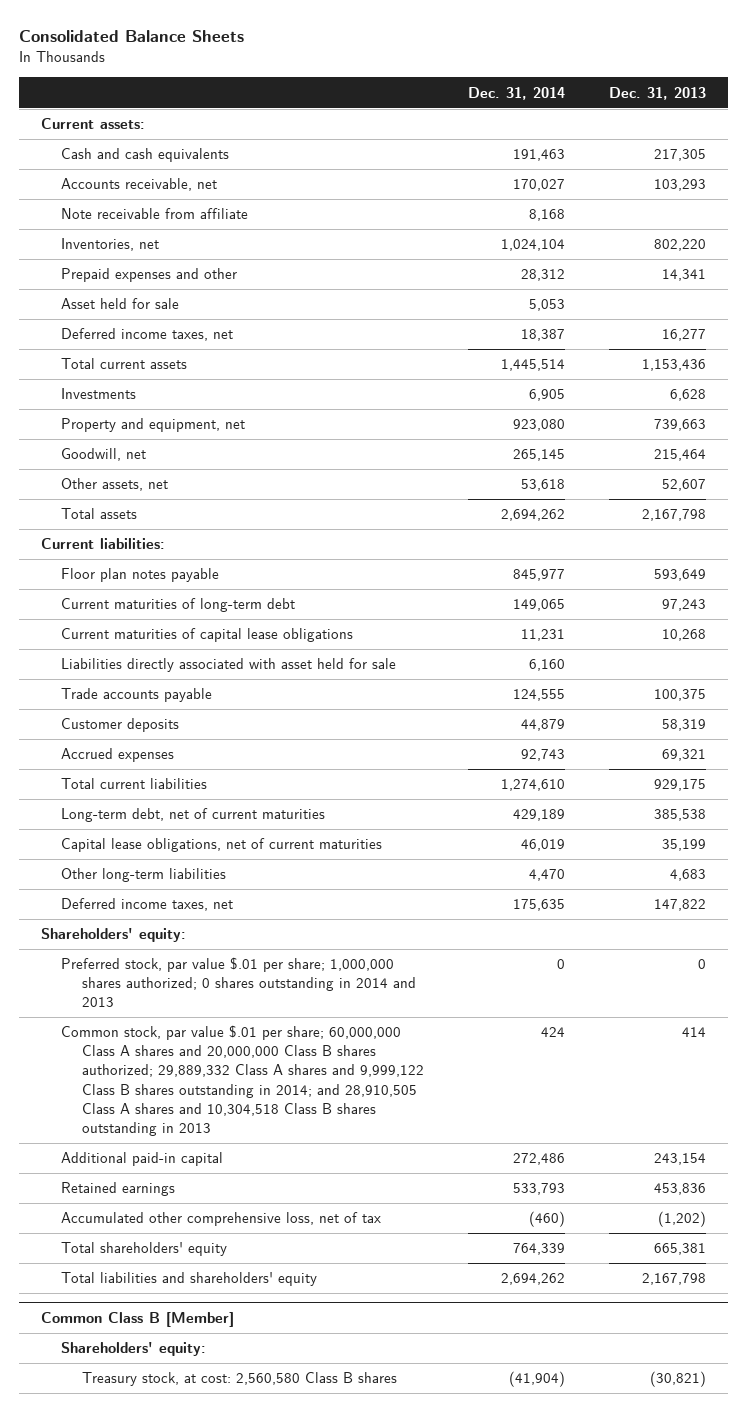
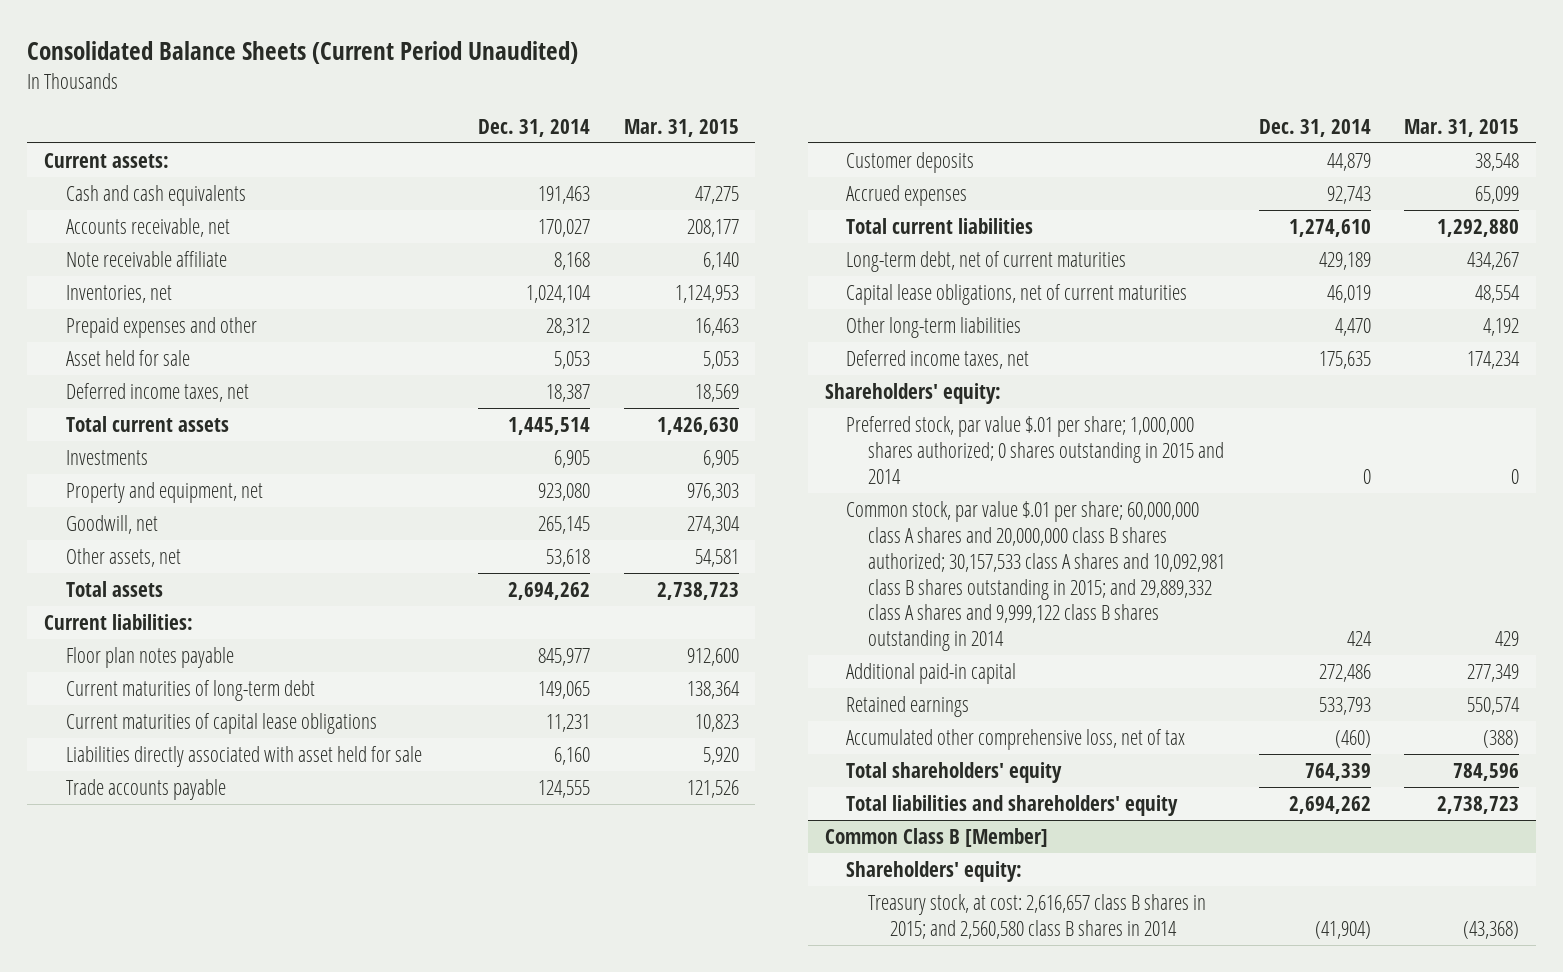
[19,30,245,43] Consolidated Balance Sheets -> [27,41,579,65] Consolidated Balance Sheets (Current Period Unaudited)
[608,86,706,100] Dec. 31, 2013 -> none
none -> [623,118,739,137] Mar. 31, 2015
[61,208,249,220] Note receivable from affiliate -> [65,251,227,268] Note receivable affiliate
[61,957,416,1008] Preferred stock, par value $.01 per share; 1,000,000 shares authorized; 0 shares outstanding in 2014 and 2013 -> [846,416,1225,484] Preferred stock, par value $.01 per share; 1,000,000 shares authorized; 0 shares outstanding in 2015 and 2014
[61,1025,424,1136] Common stock, par value $.01 per share; 60,000,000 Class A shares and 20,000,000 Class B shares authorized; 29,889,332 Class A shares and 9,999,122 Class B shares outstanding in 2014; and 28,910,505 Class A shares and 10,304,518 Class B shares outstanding in 2013 -> [846,501,1226,652] Common stock, par value $.01 per share; 60,000,000 class A shares and 20,000,000 class B shares authorized; 30,157,533 class A shares and 10,092,981 class B shares outstanding in 2015; and 29,889,332 class A shares and 9,999,122 class B shares outstanding in 2014
[81,1372,397,1387] Treasury stock, at cost: 2,560,580 Class B shares -> [868,894,1207,939] Treasury stock, at cost: 2,616,657 class B shares in 2015; and 2,560,580 class B shares in 2014

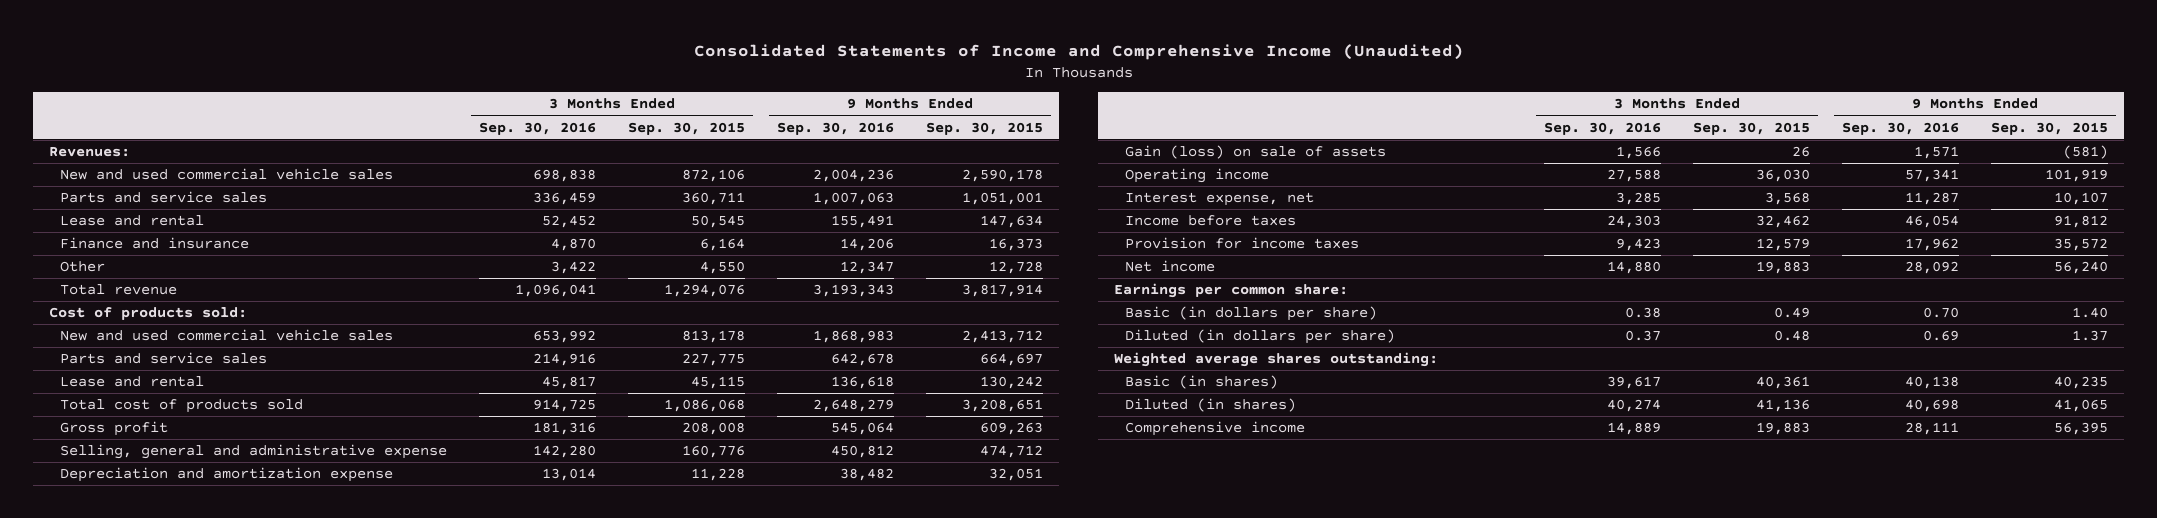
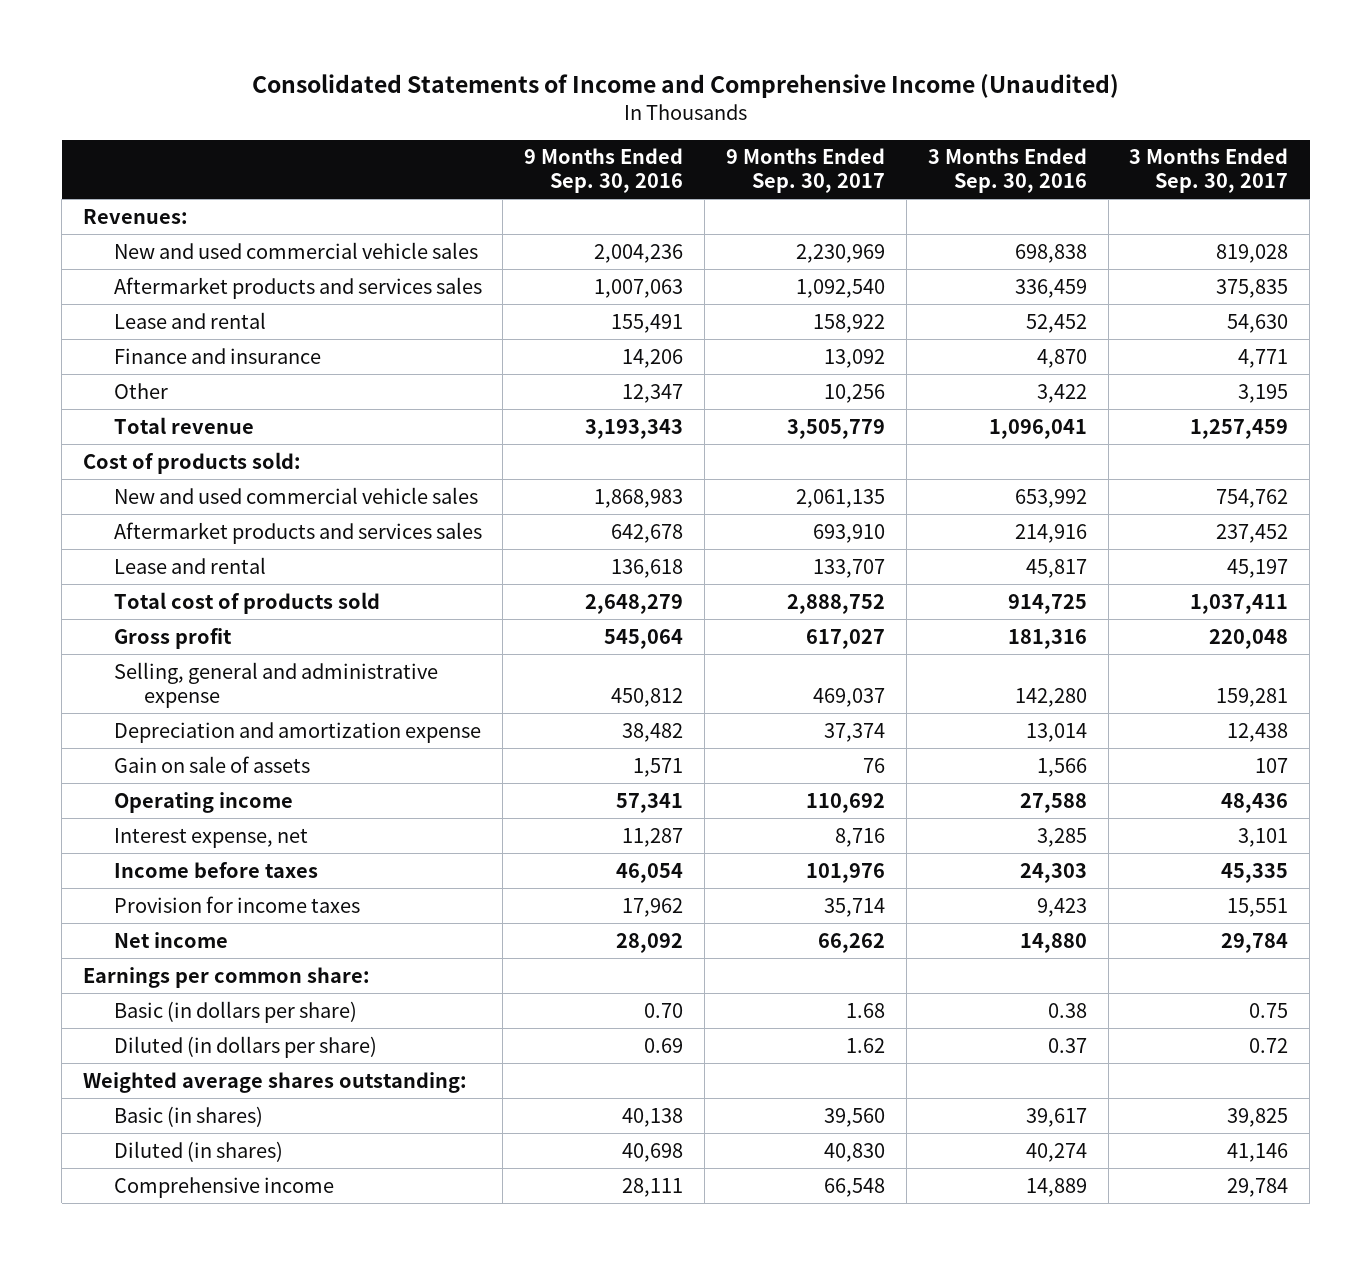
[628,121,746,135] Sep. 30, 2015 -> none
[926,121,1044,135] Sep. 30, 2015 -> none
none -> [726,148,886,194] 9 Months Ended Sep. 30, 2017
none -> [1129,148,1289,194] 3 Months Ended Sep. 30, 2017
[59,191,267,204] Parts and service sales -> [113,276,482,299] Aftermarket products and services sales
[59,352,267,365] Parts and service sales -> [113,521,482,544] Aftermarket products and services sales
[1124,145,1386,160] Gain (loss) on sale of assets -> [113,755,310,773] Gain on sale of assets

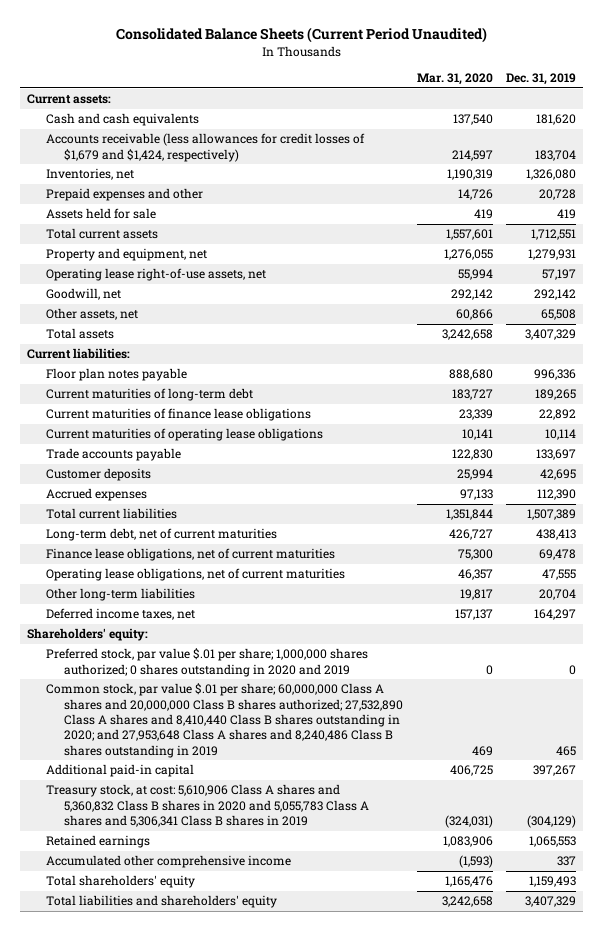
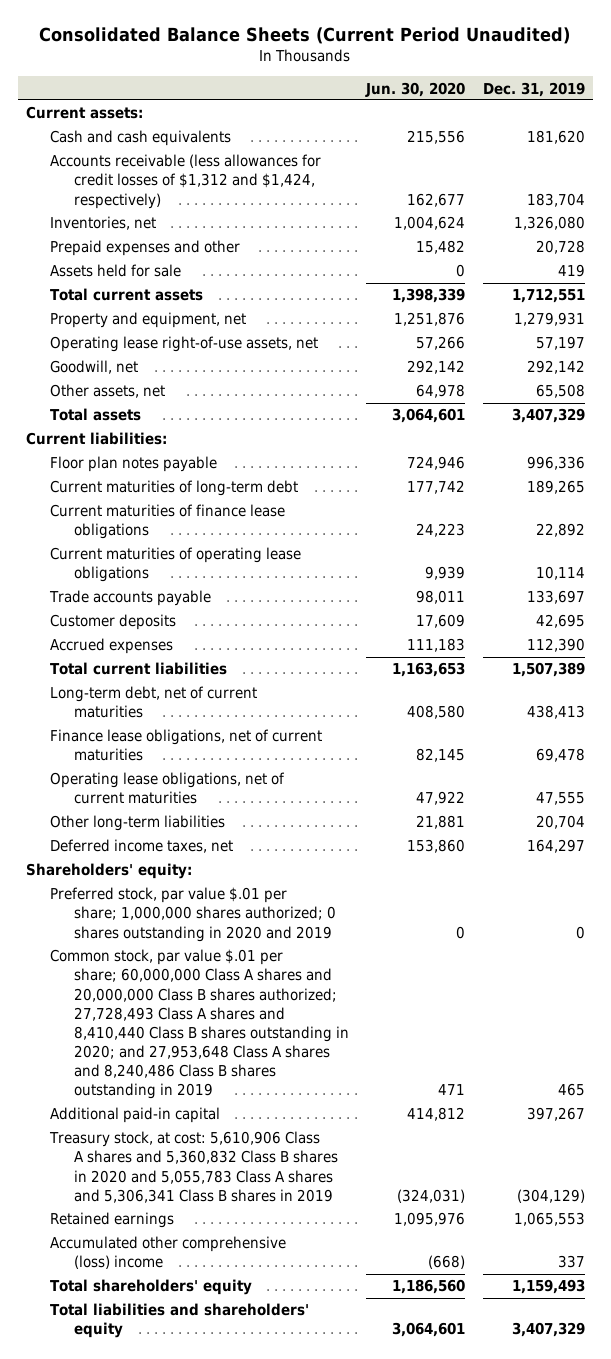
[416,73,493,86] Mar. 31, 2020 -> none
none -> [365,81,466,97] Jun. 30, 2020
[45,133,365,162] Accounts receivable (less allowances for credit losses of $1,679 and $1,424, respectively) -> [50,154,322,209] Accounts receivable (less allowances for credit losses of $1,312 and $1,424, respectively)
[45,683,404,758] Common stock, par value $.01 per share; 60,000,000 Class A shares and 20,000,000 Class B shares authorized; 27,532,890 Class A shares and 8,410,440 Class B shares outstanding in 2020; and 27,953,648 Class A shares and 8,240,486 Class B shares outstanding in 2019 -> [50,949,350,1100] Common stock, par value $.01 per share; 60,000,000 Class A shares and 20,000,000 Class B shares authorized; 27,728,493 Class A shares and 8,410,440 Class B shares outstanding in 2020; and 27,953,648 Class A shares and 8,240,486 Class B shares outstanding in 2019
[45,855,291,869] Accumulated other comprehensive income -> [50,1236,287,1270] Accumulated other comprehensive (loss) income

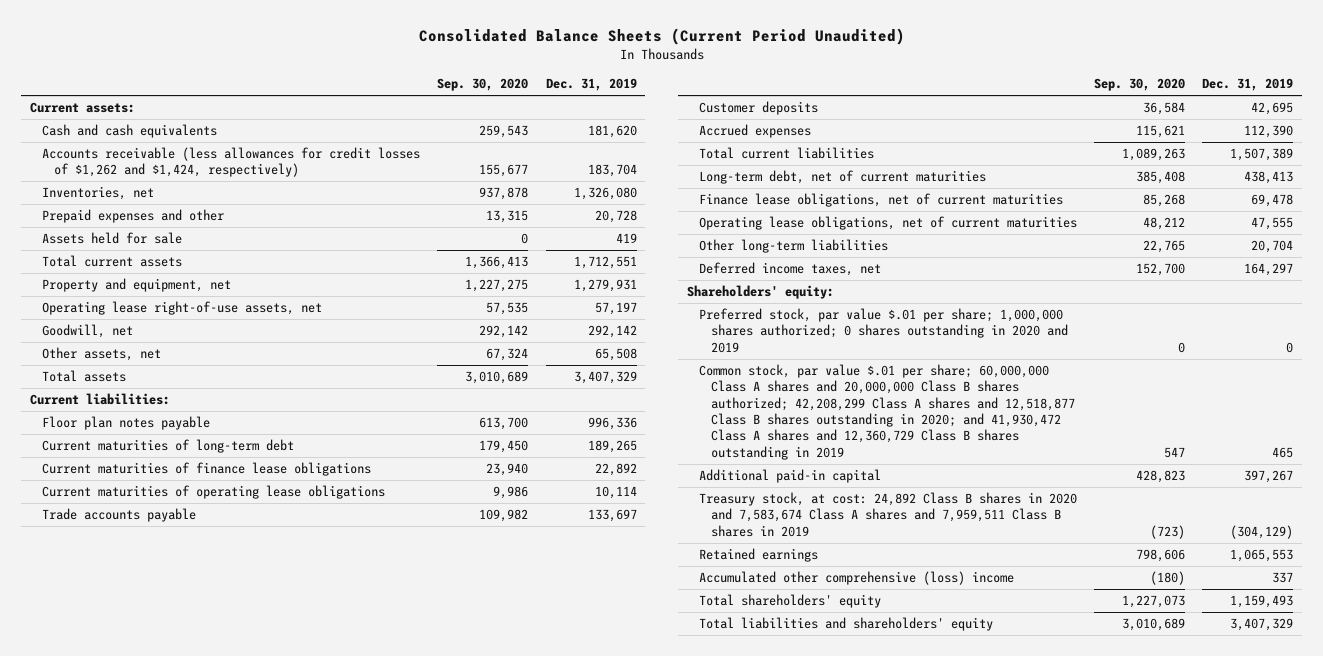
[365,81,466,97] Jun. 30, 2020 -> none
none -> [437,78,529,92] Sep. 30, 2020
[50,154,322,209] Accounts receivable (less allowances for credit losses of $1,312 and $1,424, respectively) -> [42,147,421,178] Accounts receivable (less allowances for credit losses of $1,262 and $1,424, respectively)
[50,949,350,1100] Common stock, par value $.01 per share; 60,000,000 Class A shares and 20,000,000 Class B shares authorized; 27,728,493 Class A shares and 8,410,440 Class B shares outstanding in 2020; and 27,953,648 Class A shares and 8,240,486 Class B shares outstanding in 2019 -> [698,364,1076,460] Common stock, par value $.01 per share; 60,000,000 Class A shares and 20,000,000 Class B shares authorized; 42,208,299 Class A shares and 12,518,877 Class B shares outstanding in 2020; and 41,930,472 Class A shares and 12,360,729 Class B shares outstanding in 2019
[49,1131,339,1203] Treasury stock, at cost: 5,610,906 Class A shares and 5,360,832 Class B shares in 2020 and 5,055,783 Class A shares and 5,306,341 Class B shares in 2019 -> [698,492,1077,537] Treasury stock, at cost: 24,892 Class B shares in 2020 and 7,583,674 Class A shares and 7,959,511 Class B shares in 2019

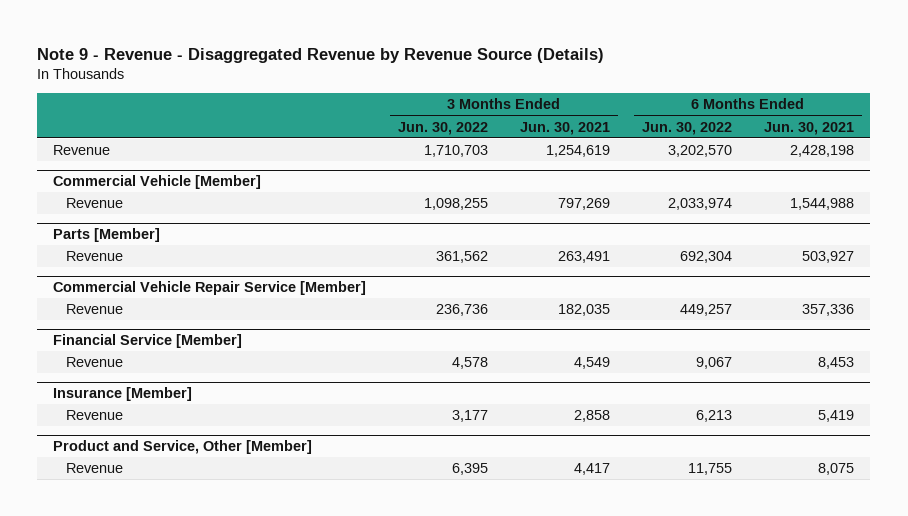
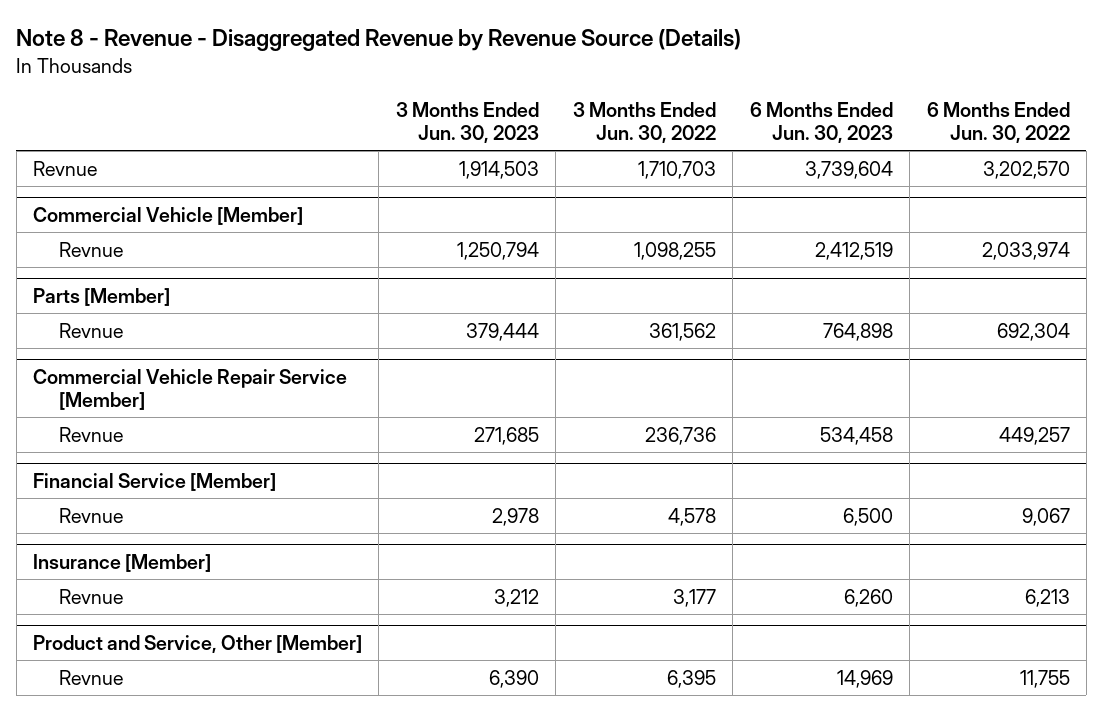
[37,47,605,63] Note 9 - Revenue - Disaggregated Revenue by Revenue Source (Details) -> [16,29,742,52] Note 8 - Revenue - Disaggregated Revenue by Revenue Source (Details)
[520,121,611,135] Jun. 30, 2021 -> none
[764,121,855,135] Jun. 30, 2021 -> none
none -> [395,102,539,143] 3 Months Ended Jun. 30, 2023
none -> [749,102,893,143] 6 Months Ended Jun. 30, 2023
[53,145,111,156] Revenue -> [32,160,97,176] Revnue
[65,198,123,209] Revenue -> [59,241,124,257] Revnue
[65,251,123,262] Revenue -> [59,322,124,338] Revnue
[65,304,123,315] Revenue -> [59,426,124,442] Revnue
[65,357,123,368] Revenue -> [59,507,124,523] Revnue
[65,410,123,421] Revenue -> [59,588,124,604] Revnue
[65,463,123,474] Revenue -> [59,669,124,685] Revnue

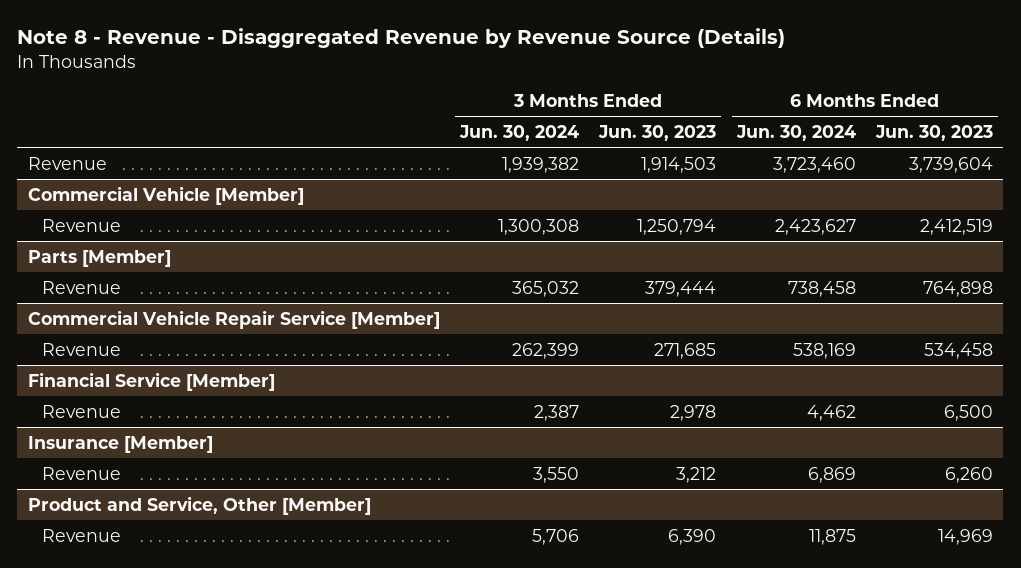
[572,102,716,143] 3 Months Ended Jun. 30, 2022 -> none
[926,102,1070,143] 6 Months Ended Jun. 30, 2022 -> none
none -> [458,124,579,141] Jun. 30, 2024
none -> [735,124,856,141] Jun. 30, 2024
[32,160,97,176] Revnue -> [27,156,107,170] Revenue
[59,241,124,257] Revnue -> [41,218,121,232] Revenue
[59,322,124,338] Revnue -> [41,280,121,294] Revenue
[59,426,124,442] Revnue -> [41,342,121,356] Revenue
[59,507,124,523] Revnue -> [41,404,121,418] Revenue
[59,588,124,604] Revnue -> [41,466,121,480] Revenue
[59,669,124,685] Revnue -> [41,528,121,542] Revenue

